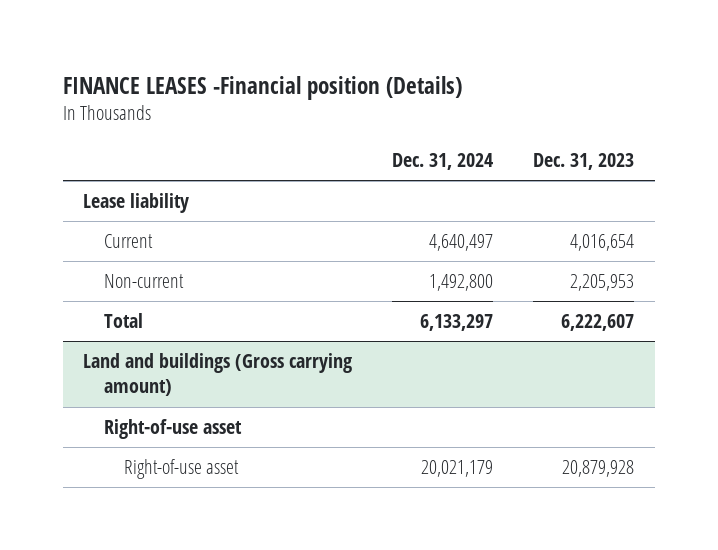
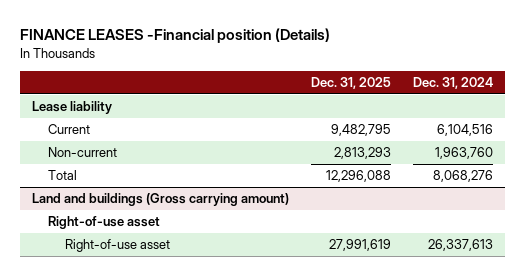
[533,153,635,171] Dec. 31, 2023 -> none
none -> [311,77,392,90] Dec. 31, 2025
[429,234,494,252] 4,640,497 -> [437,124,494,137] 6,104,516
[429,274,494,292] 1,492,800 -> [435,147,494,160] 1,963,760
[420,314,494,332] 6,133,297 -> [433,170,494,183] 8,068,276
[421,460,494,478] 20,021,179 -> [428,239,494,252] 26,337,613

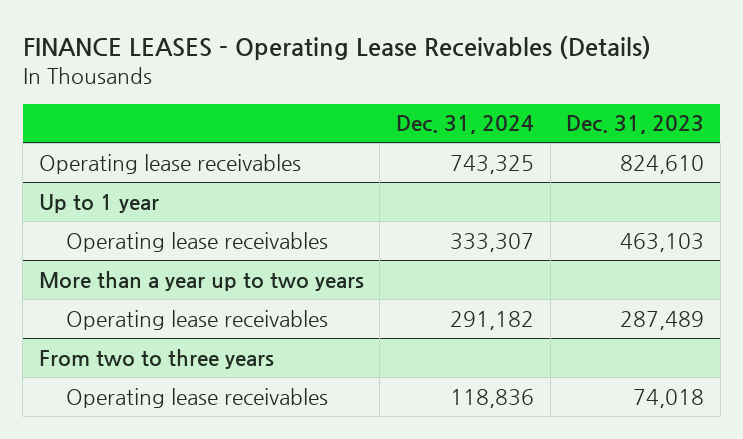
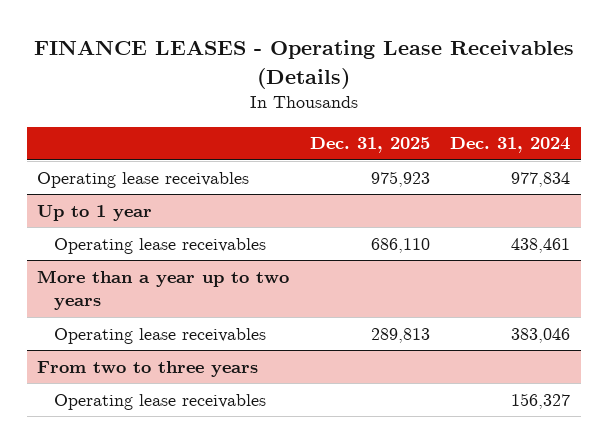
[566,115,705,135] Dec. 31, 2023 -> none
none -> [309,137,430,154] Dec. 31, 2025
[449,154,534,174] 743,325 -> [511,171,571,187] 977,834
[449,232,534,252] 333,307 -> [511,237,571,253] 438,461
[449,310,534,330] 291,182 -> [511,327,571,343] 383,046
[449,388,534,408] 118,836 -> [511,392,571,409] 156,327

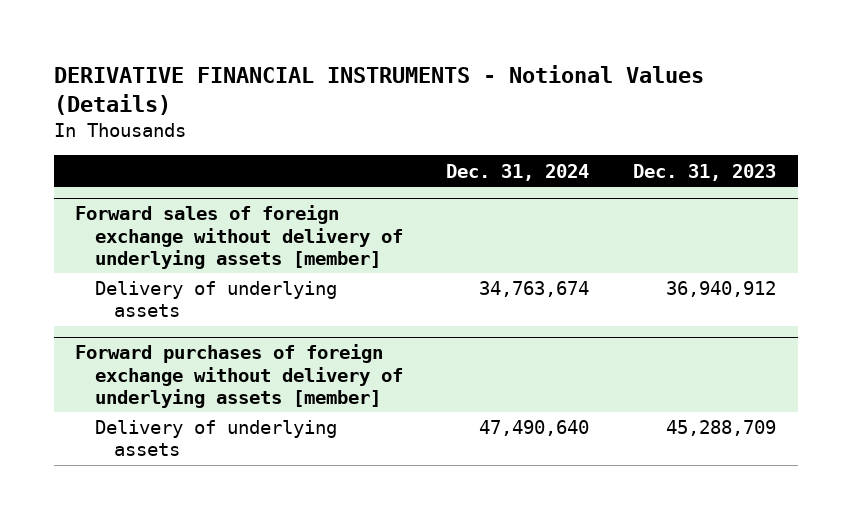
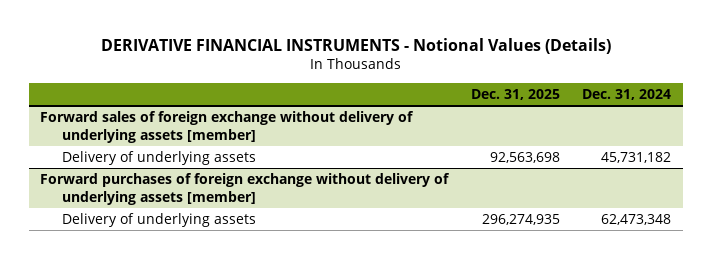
[632,163,776,181] Dec. 31, 2023 -> none
none -> [470,89,560,101] Dec. 31, 2025
[479,281,590,298] 34,763,674 -> [601,151,672,163] 45,731,182
[479,420,590,437] 47,490,640 -> [601,213,672,225] 62,473,348

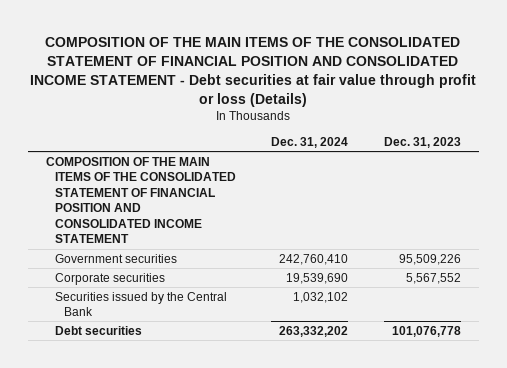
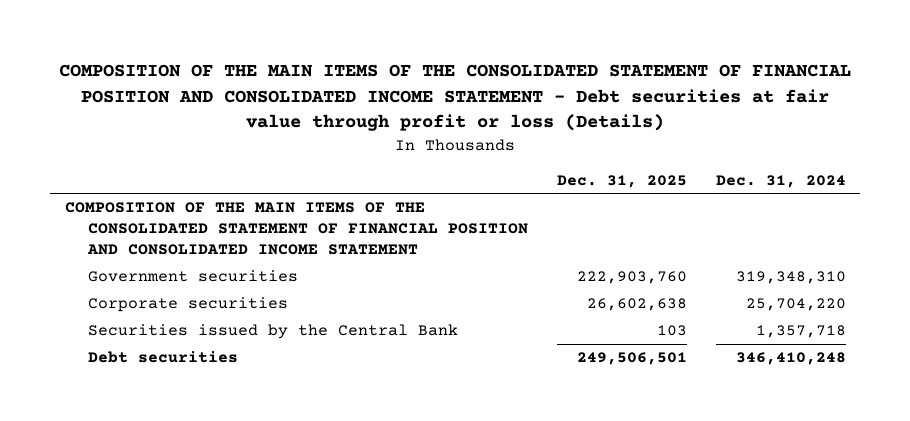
[383,136,461,148] Dec. 31, 2023 -> none
none -> [556,174,687,188] Dec. 31, 2025
[279,253,349,265] 242,760,410 -> [735,271,846,285] 319,348,310
[286,272,349,284] 19,539,690 -> [745,298,846,312] 25,704,220
[293,291,349,303] 1,032,102 -> [755,325,846,339] 1,357,718
[279,325,349,337] 263,332,202 -> [735,352,846,366] 346,410,248

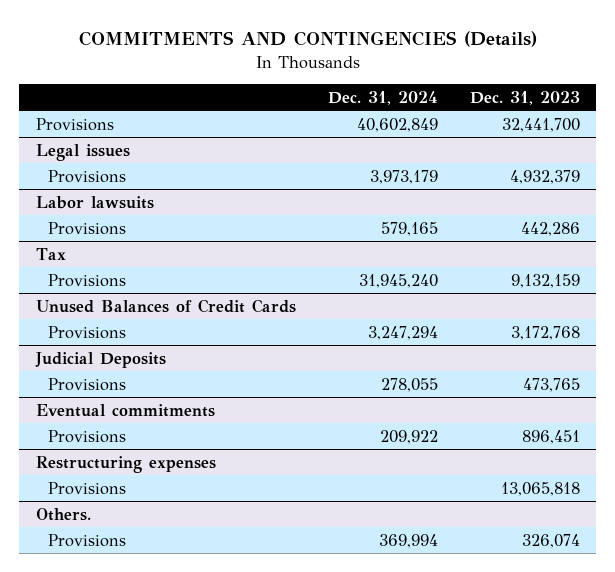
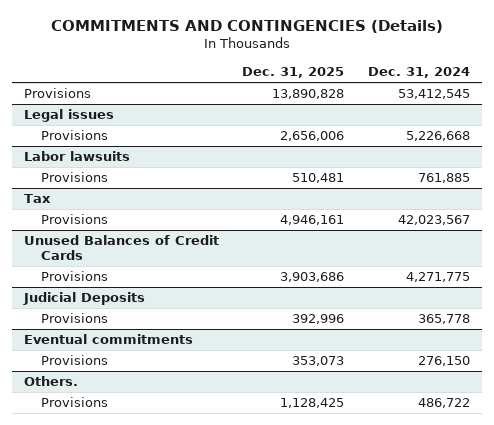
[469,90,580,105] Dec. 31, 2023 -> none
none -> [242,66,345,78] Dec. 31, 2025
[356,117,438,132] 40,602,849 -> [398,89,471,100] 53,412,545
[369,169,438,184] 3,973,179 -> [406,131,471,142] 5,226,668
[380,221,438,236] 579,165 -> [418,173,471,184] 761,885
[358,273,438,288] 31,945,240 -> [398,215,471,226] 42,023,567
[367,325,438,340] 3,247,294 -> [406,272,471,283] 4,271,775
[380,377,438,392] 278,055 -> [418,314,471,325] 365,778
[35,455,216,473] Restructuring expenses -> none
[47,481,126,495] Provisions -> none
[379,429,438,444] 209,922 -> [418,356,471,367] 276,150
[378,533,438,548] 369,994 -> [418,398,471,409] 486,722

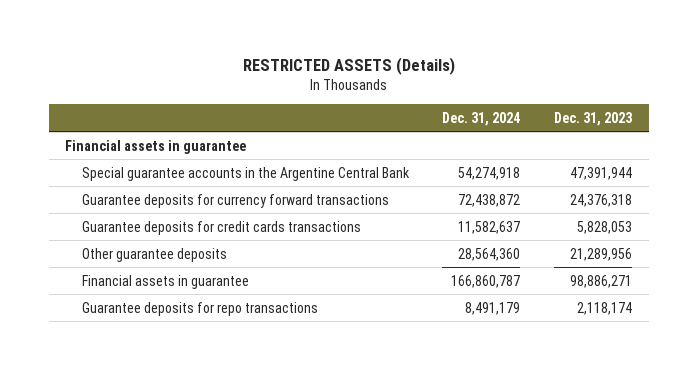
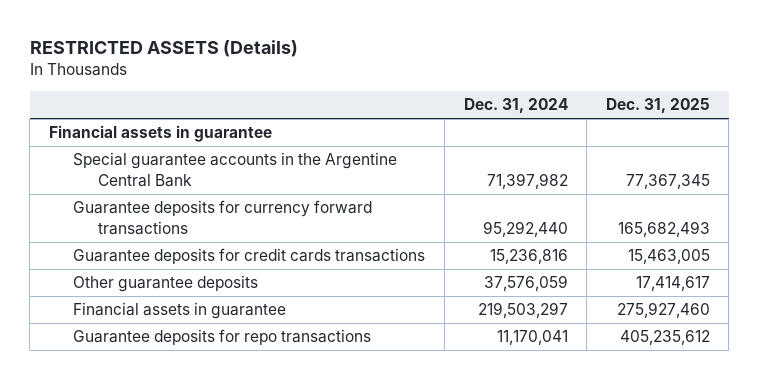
[553,111,632,126] Dec. 31, 2023 -> none
none -> [605,98,710,114] Dec. 31, 2025
[458,166,521,180] 54,274,918 -> [486,172,568,189] 71,397,982
[458,193,521,207] 72,438,872 -> [482,220,568,237] 95,292,440
[458,220,521,234] 11,582,637 -> [489,249,568,265] 15,236,816
[458,247,521,261] 28,564,360 -> [483,275,568,292] 37,576,059
[451,274,521,288] 166,860,787 -> [477,302,568,319] 219,503,297
[465,301,521,315] 8,491,179 -> [496,330,568,346] 11,170,041

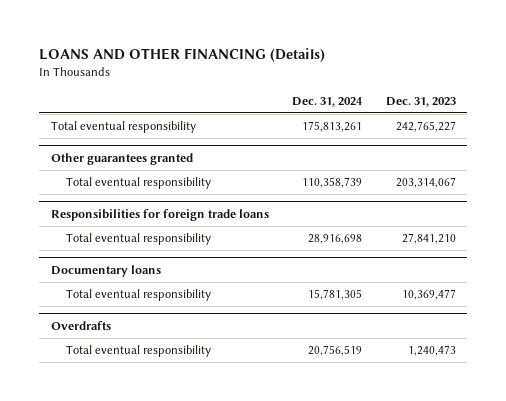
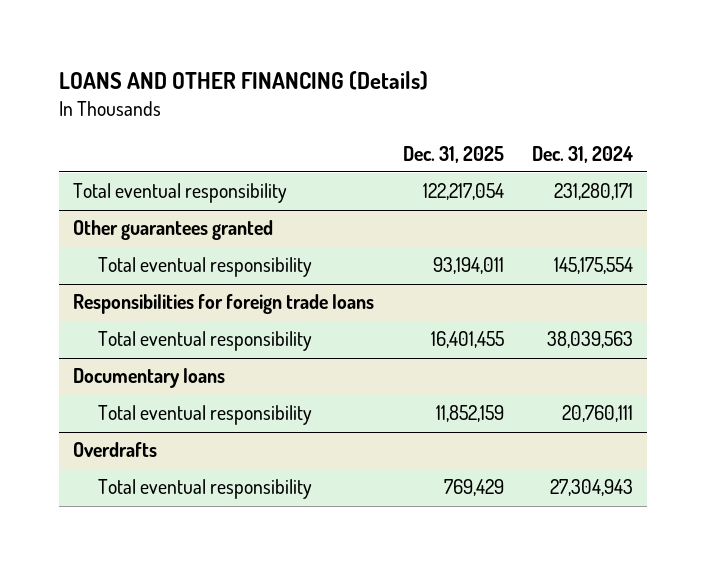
[385,96,456,107] Dec. 31, 2023 -> none
none -> [402,145,504,163] Dec. 31, 2025
[302,121,363,133] 175,813,261 -> [553,183,633,201] 231,280,171
[302,177,363,189] 110,358,739 -> [553,257,633,275] 145,175,554
[308,234,363,245] 28,916,698 -> [546,331,633,349] 38,039,563
[308,289,363,301] 15,781,305 -> [561,405,633,423] 20,760,111
[308,345,363,357] 20,756,519 -> [549,479,633,497] 27,304,943

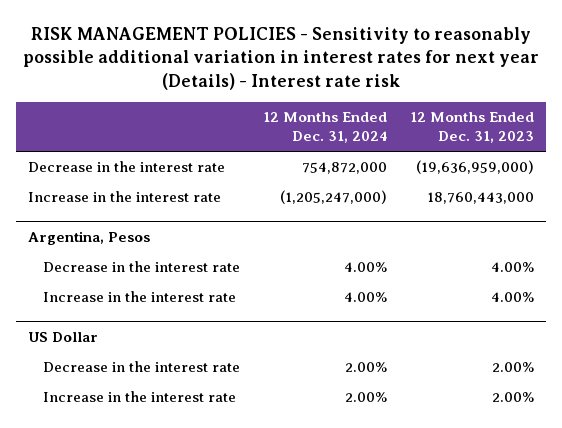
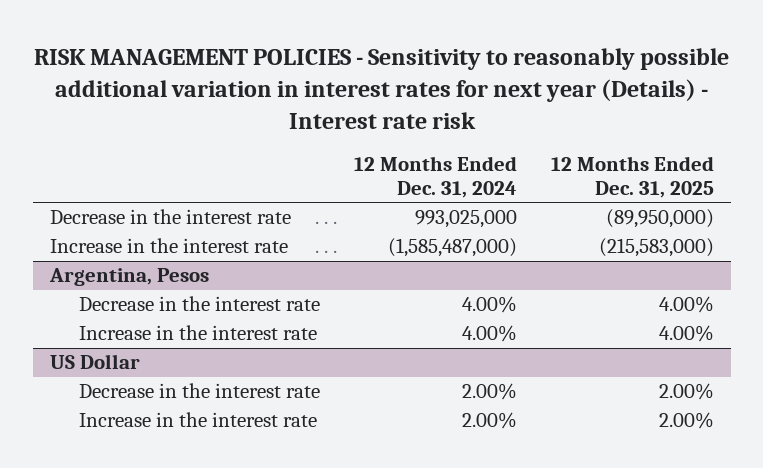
[410,111,535,144] 12 Months Ended Dec. 31, 2023 -> none
none -> [550,155,714,198] 12 Months Ended Dec. 31, 2025
[302,162,388,175] 754,872,000 -> [414,210,517,229] 993,025,000
[280,190,388,205] (1,205,247,000) -> [387,238,517,258] (1,585,487,000)

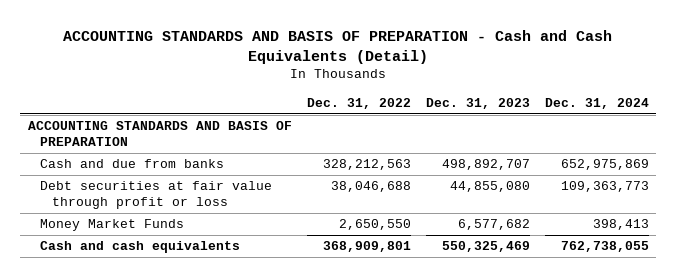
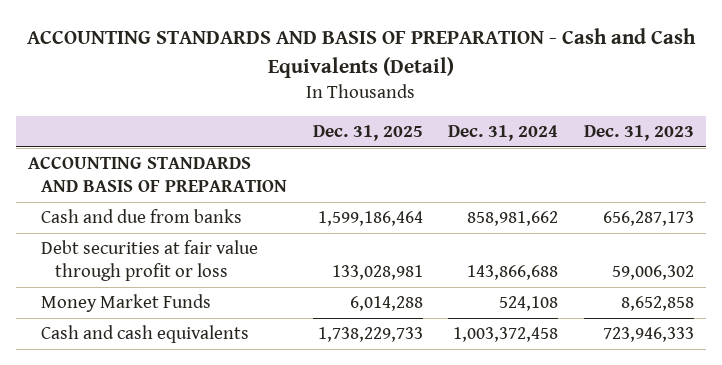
[306,97,411,109] Dec. 31, 2022 -> none
none -> [312,125,423,142] Dec. 31, 2025
[441,159,530,171] 498,892,707 -> [602,211,694,227] 656,287,173
[560,159,649,171] 652,975,869 -> [467,211,559,227] 858,981,662
[449,181,530,193] 44,855,080 -> [611,265,694,281] 59,006,302
[560,181,649,193] 109,363,773 -> [467,265,559,281] 143,866,688
[457,219,530,231] 6,577,682 -> [620,296,694,312] 8,652,858
[592,219,649,231] 398,413 -> [499,296,559,312] 524,108
[441,241,530,253] 550,325,469 -> [602,327,694,343] 723,946,333
[560,241,649,253] 762,738,055 -> [453,327,559,343] 1,003,372,458

